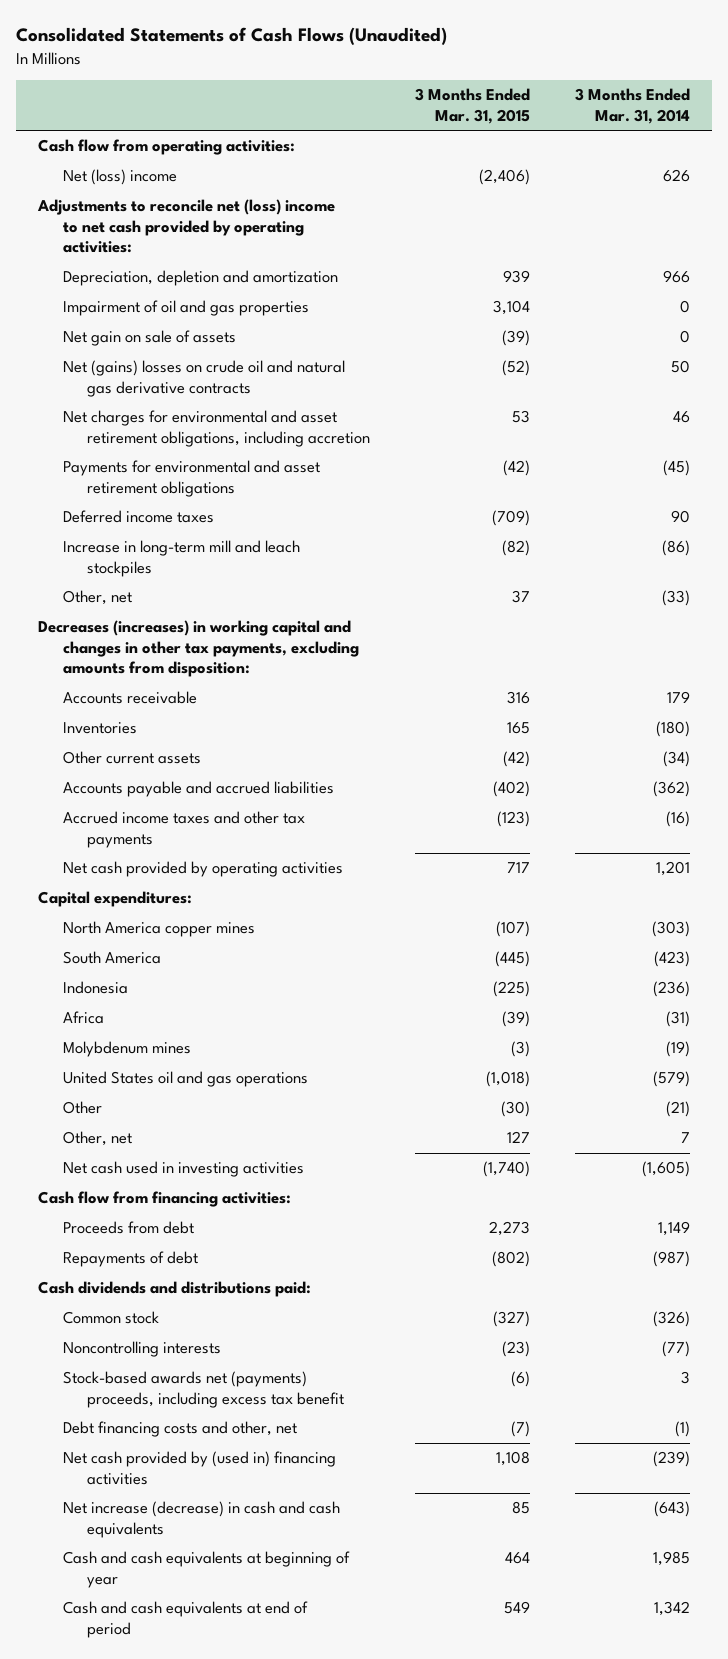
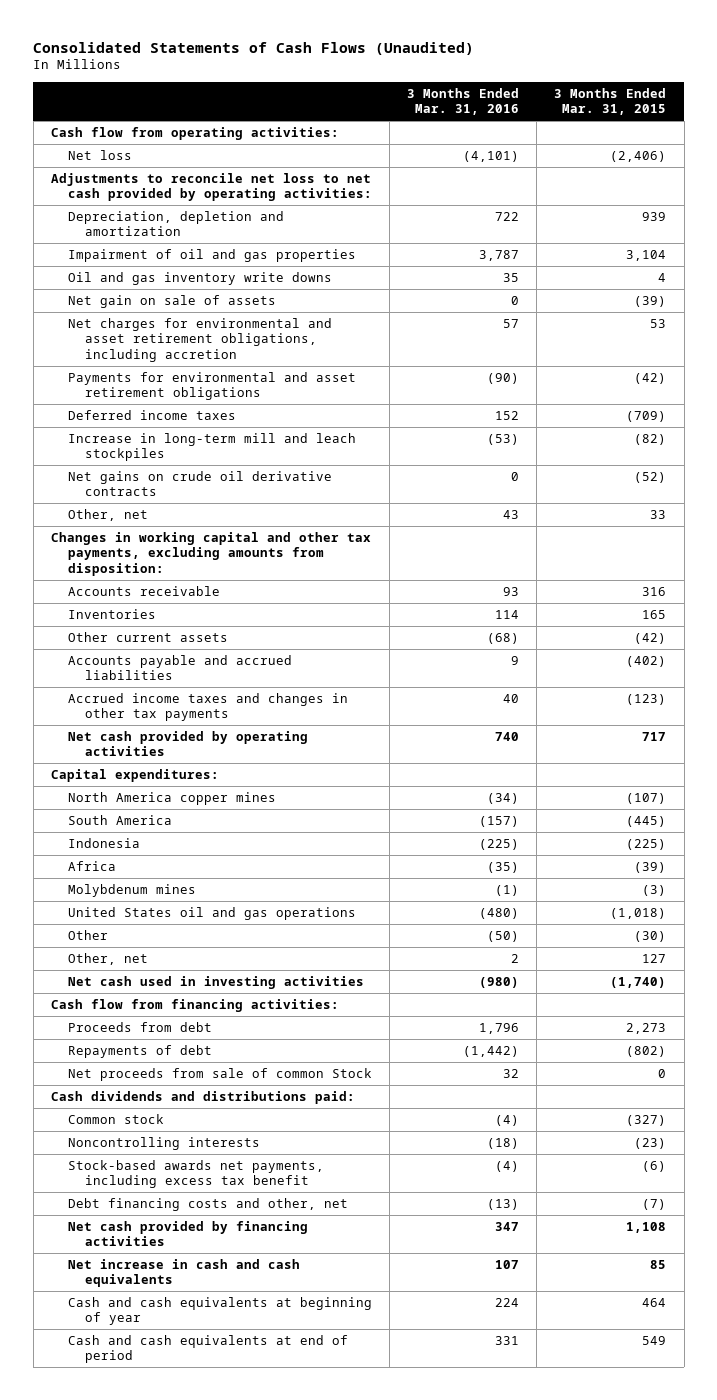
[574,88,690,124] 3 Months Ended Mar. 31, 2014 -> none
none -> [407,87,520,116] 3 Months Ended Mar. 31, 2016
[62,169,177,186] Net (loss) income -> [67,149,132,160] Net loss
[37,199,336,254] Adjustments to reconcile net (loss) income to net cash provided by operating activities: -> [50,172,372,202] Adjustments to reconcile net loss to net cash provided by operating activities:
none -> [67,271,332,285] Oil and gas inventory write downs
[62,360,345,397] Net (gains) losses on crude oil and natural gas derivative contracts -> none
none -> [67,470,332,497] Net gains on crude oil derivative contracts
[511,590,530,604] 37 -> [650,509,667,519] 33
[38,620,359,678] Decreases (increases) in working capital and changes in other tax payments, excluding amounts from disposition: -> [50,531,371,576] Changes in working capital and other tax payments, excluding amounts from disposition:
[62,811,305,848] Accrued income taxes and other tax payments -> [67,692,348,722] Accrued income taxes and changes in other tax payments
none -> [67,1067,372,1081] Net proceeds from sale of common Stock
[62,1371,344,1408] Stock-based awards net (payments) proceeds, including excess tax benefit -> [67,1159,324,1189] Stock-based awards net payments, including excess tax benefit
[62,1451,336,1485] Net cash provided by (used in) financing activities -> [67,1220,308,1247] Net cash provided by financing activities
[62,1501,340,1538] Net increase (decrease) in cash and cash equivalents -> [67,1258,300,1288] Net increase in cash and cash equivalents

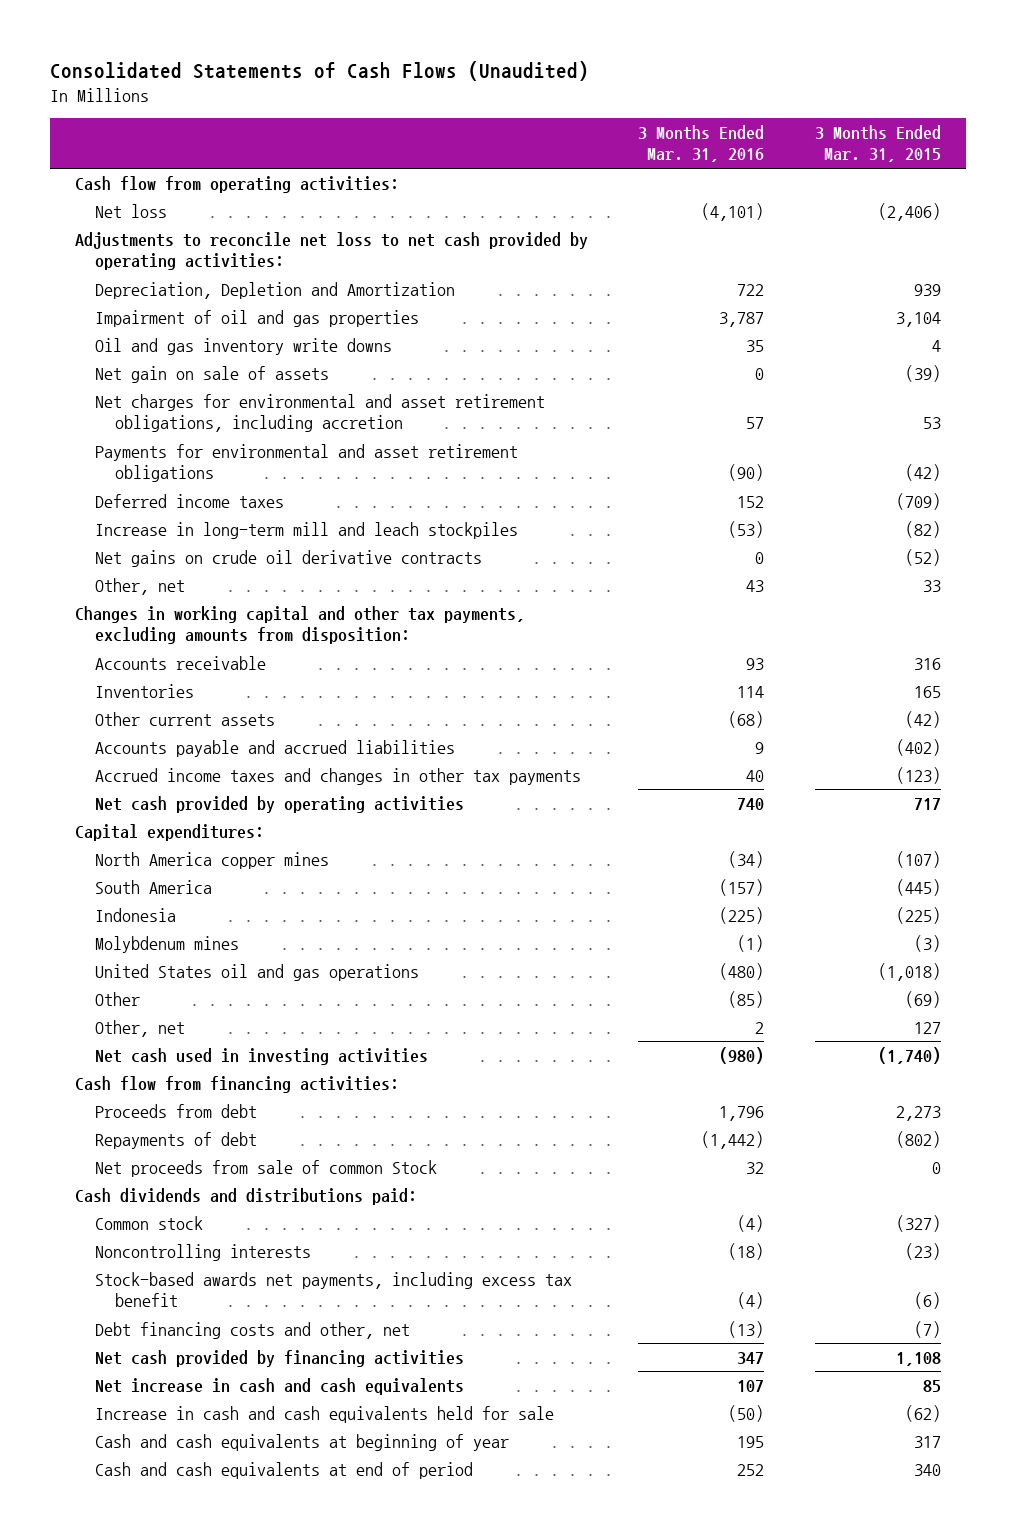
[67,210,284,237] Depreciation, depletion and amortization -> [95,281,456,299] Depreciation, Depletion and Amortization
[67,860,116,871] Africa -> none
[487,930,520,942] (50) -> [728,990,765,1008] (85)
[634,930,667,942] (30) -> [904,990,941,1008] (69)
none -> [95,1405,555,1423] Increase in cash and cash equivalents held for sale
[495,1297,520,1307] 224 -> [737,1435,765,1448] 195
[642,1297,667,1307] 464 -> [913,1435,941,1448] 317
[495,1335,520,1345] 331 -> [737,1463,765,1476] 252
[642,1335,667,1345] 549 -> [913,1463,941,1476] 340

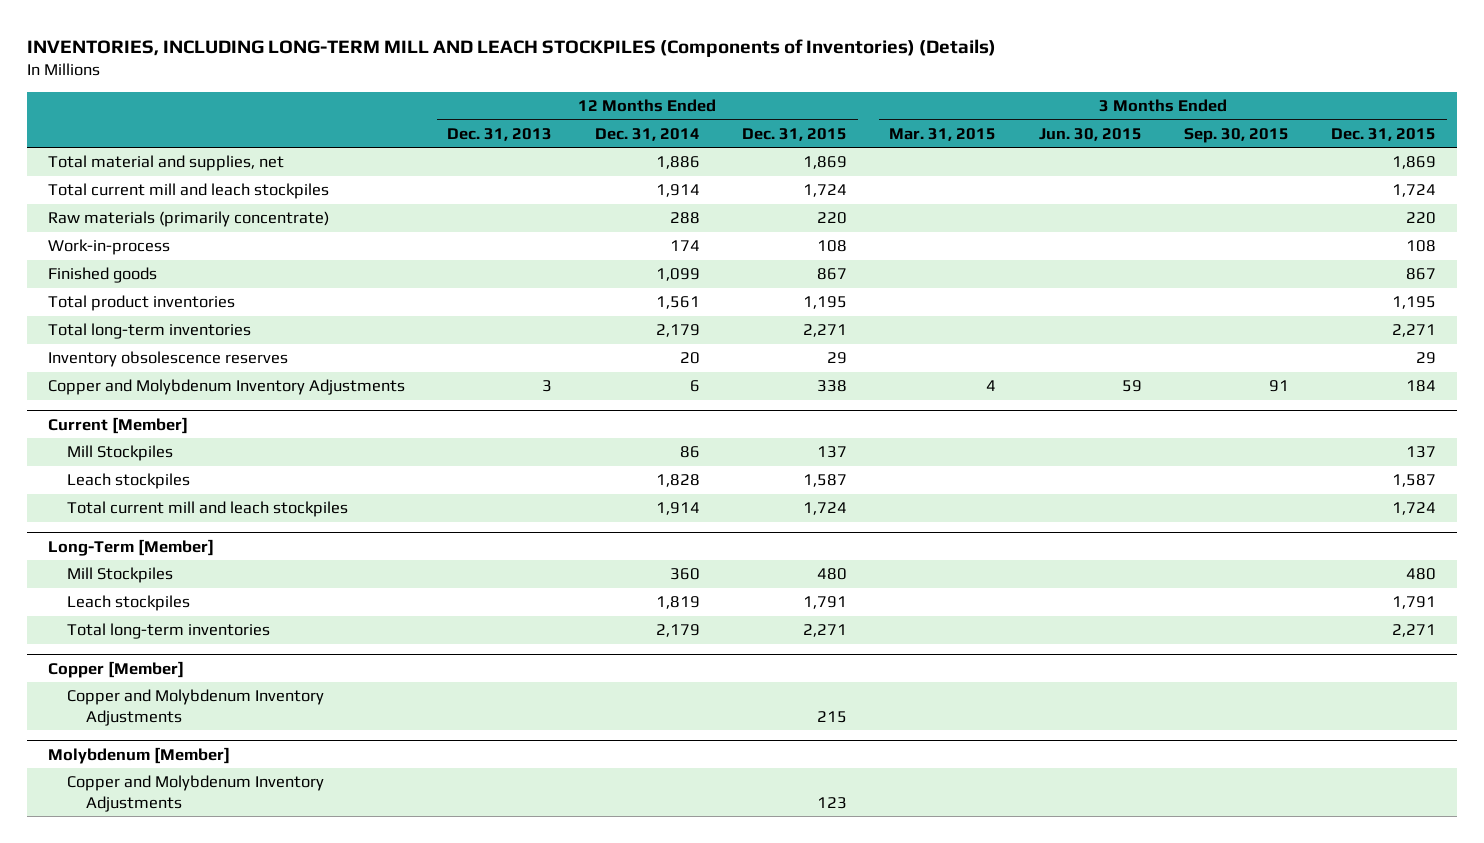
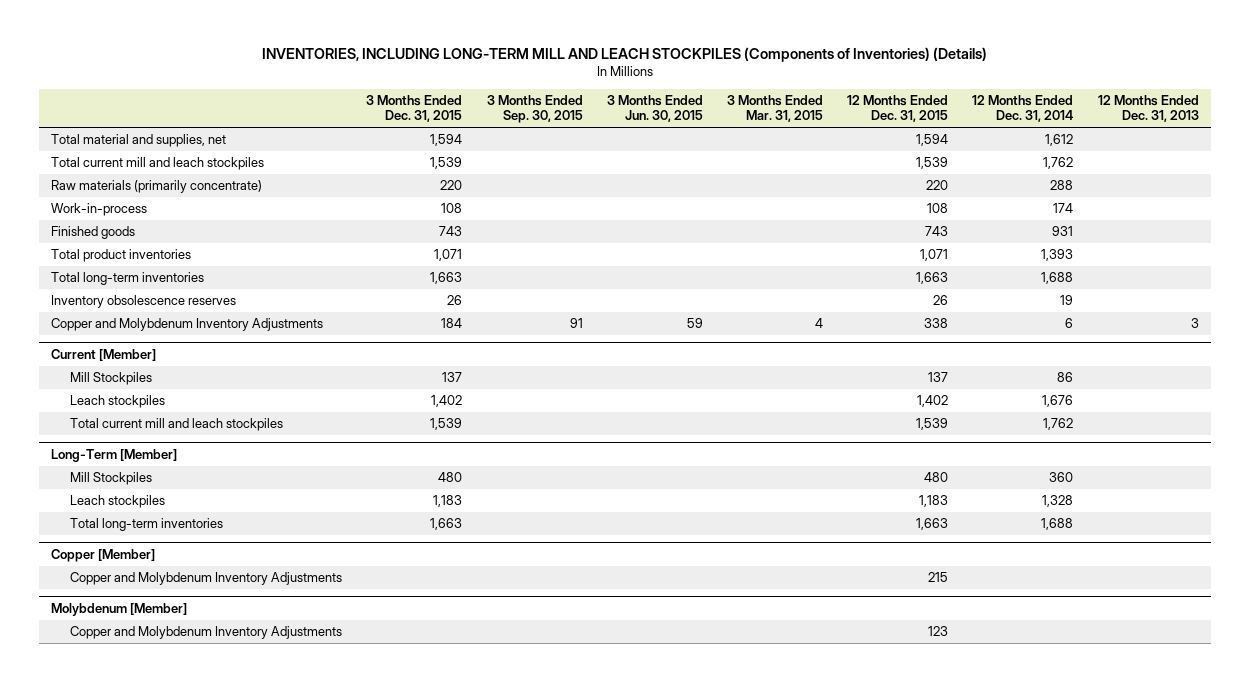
[655,156,700,170] 1,886 -> [1045,134,1074,147] 1,612
[802,156,847,170] 1,869 -> [916,134,949,147] 1,594
[1392,156,1437,170] 1,869 -> [430,134,463,147] 1,594
[655,184,700,198] 1,914 -> [1043,157,1074,170] 1,762
[802,184,847,198] 1,724 -> [916,157,949,170] 1,539
[1392,184,1437,198] 1,724 -> [430,157,463,170] 1,539
[655,268,700,282] 1,099 -> [1052,226,1074,237] 931
[816,268,847,281] 867 -> [925,226,949,237] 743
[1406,268,1437,281] 867 -> [439,226,463,237] 743
[655,296,700,310] 1,561 -> [1041,249,1074,262] 1,393
[802,296,847,310] 1,195 -> [920,249,949,262] 1,071
[1392,296,1437,310] 1,195 -> [434,249,463,262] 1,071
[655,324,700,338] 2,179 -> [1041,272,1074,285] 1,688
[802,324,847,338] 2,271 -> [916,272,949,285] 1,663
[1392,324,1437,338] 2,271 -> [430,272,463,285] 1,663
[679,352,700,365] 20 -> [1060,295,1074,306] 19
[826,352,847,365] 29 -> [933,295,949,306] 26
[1416,352,1437,365] 29 -> [447,295,463,306] 26
[655,474,700,488] 1,828 -> [1042,395,1074,408] 1,676
[802,474,847,488] 1,587 -> [917,395,949,408] 1,402
[1392,474,1437,488] 1,587 -> [431,395,463,408] 1,402
[655,502,700,516] 1,914 -> [1043,418,1074,431] 1,762
[802,502,847,516] 1,724 -> [916,418,949,431] 1,539
[1392,502,1437,516] 1,724 -> [430,418,463,431] 1,539
[655,596,700,610] 1,819 -> [1042,495,1074,508] 1,328
[802,596,847,610] 1,791 -> [919,495,949,508] 1,183
[1392,596,1437,610] 1,791 -> [433,495,463,508] 1,183
[655,624,700,638] 2,179 -> [1041,518,1074,531] 1,688
[802,624,847,638] 2,271 -> [916,518,949,531] 1,663
[1392,624,1437,638] 2,271 -> [430,518,463,531] 1,663

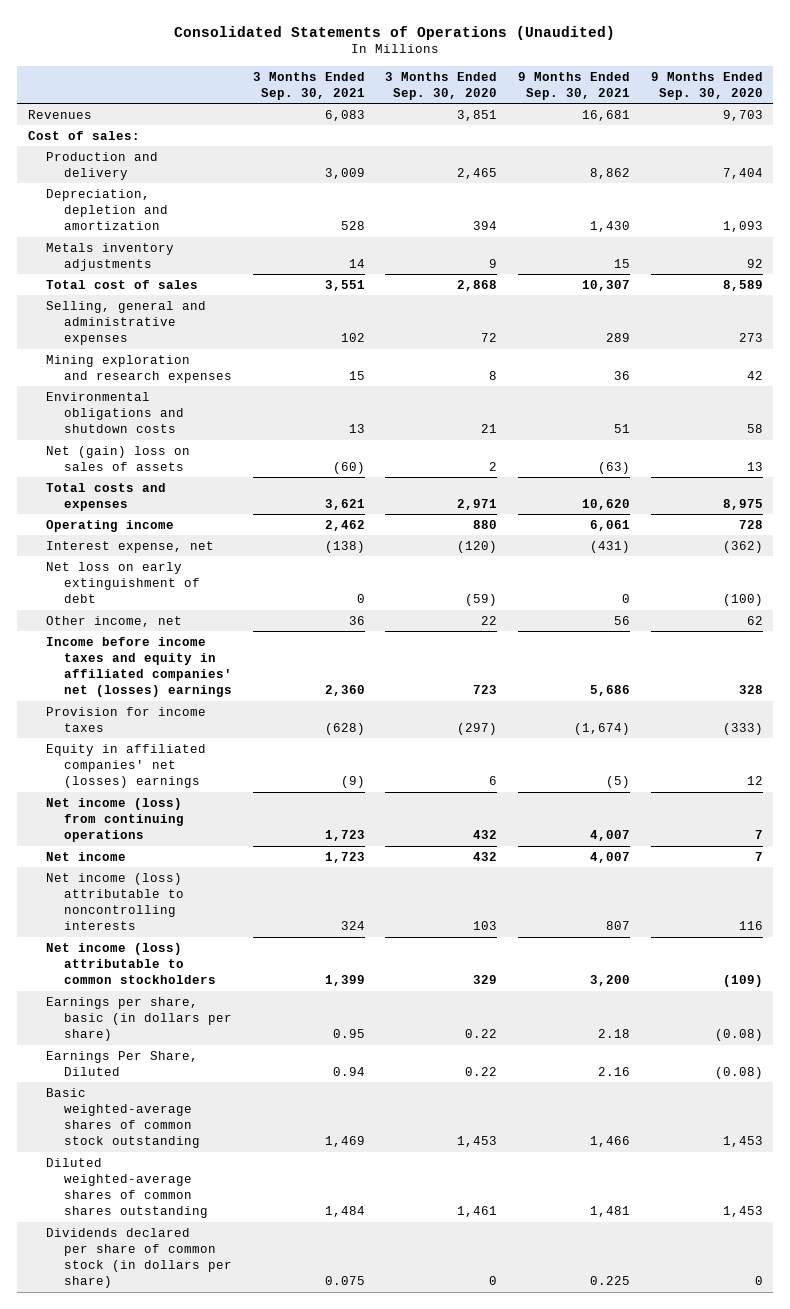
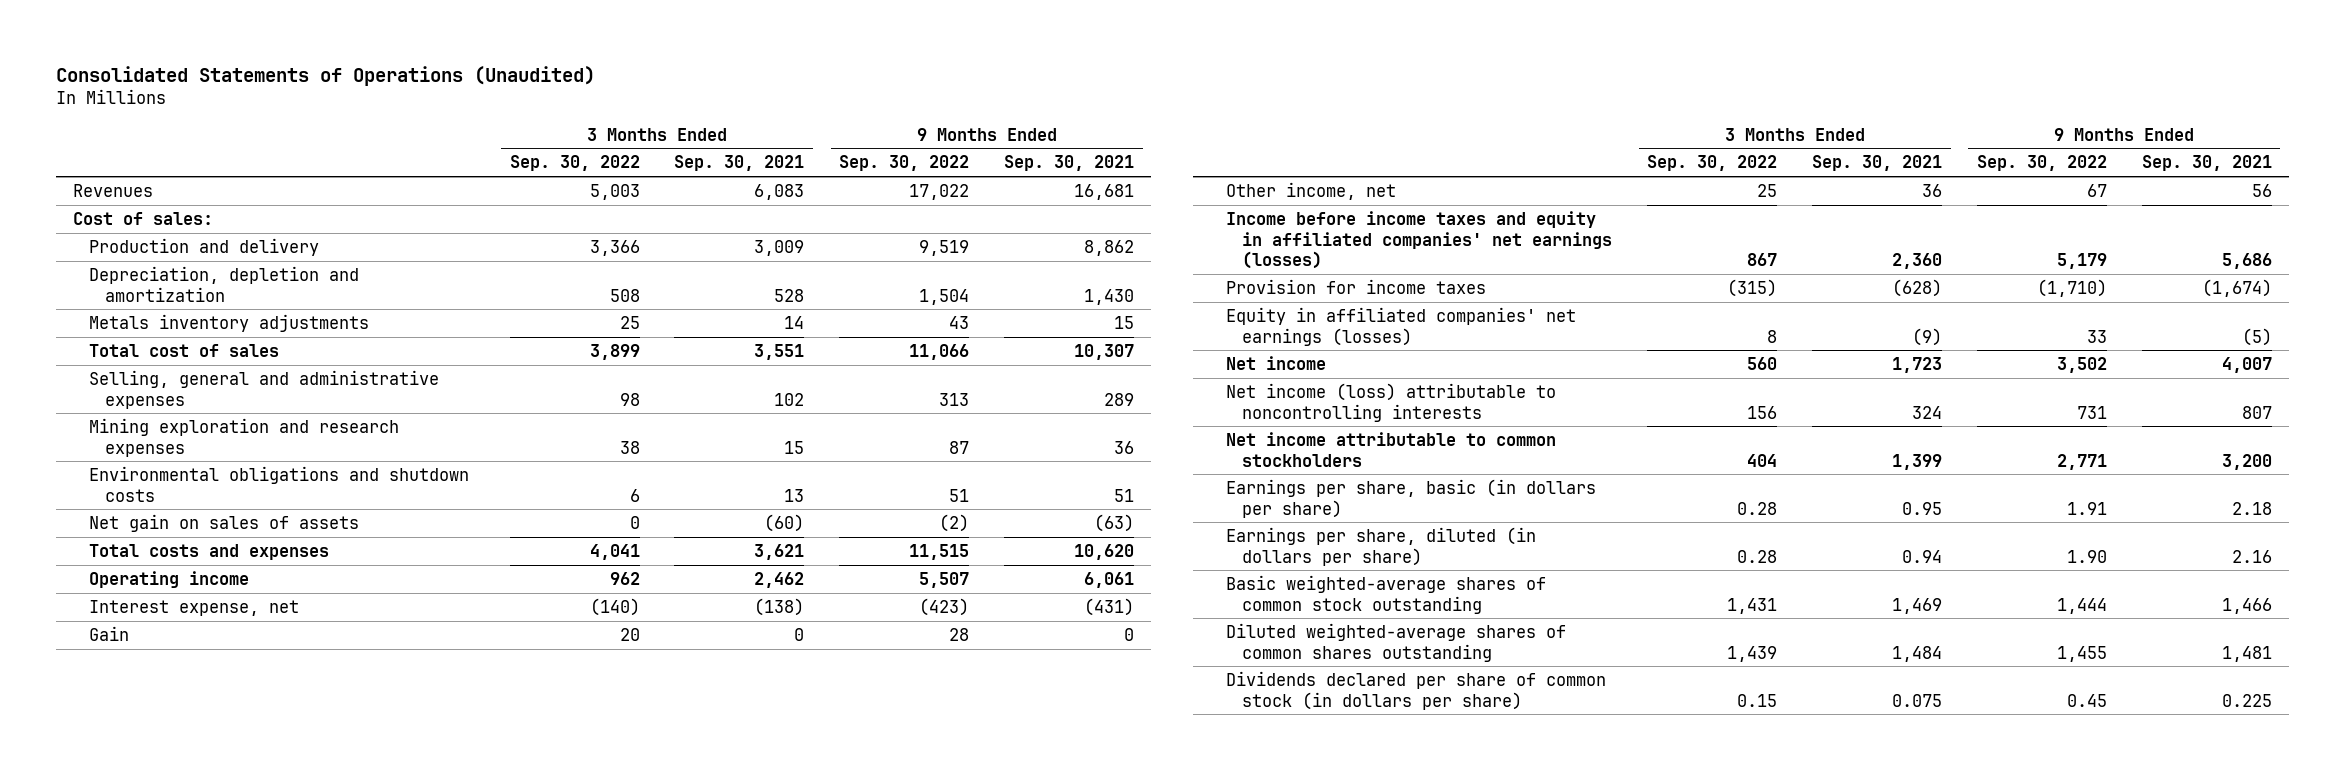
[385,71,498,100] 3 Months Ended Sep. 30, 2020 -> none
[650,71,763,100] 9 Months Ended Sep. 30, 2020 -> none
none -> [509,155,640,172] Sep. 30, 2022
none -> [839,155,970,172] Sep. 30, 2022
[45,445,190,471] Net (gain) loss on sales of assets -> [88,513,359,532] Net gain on sales of assets
[45,561,200,604] Net loss on early extinguishment of debt -> [88,625,129,641] Gain
[45,636,232,698] Income before income taxes and equity in affiliated companies' net (losses) earnings -> [1226,210,1613,270] Income before income taxes and equity in affiliated companies' net earnings (losses)
[45,797,184,843] Net income (loss) from continuing operations -> none
[45,743,206,789] Equity in affiliated companies' net (losses) earnings -> [1226,306,1577,346] Equity in affiliated companies' net earnings (losses)
[45,942,216,985] Net income (loss) attributable to common stockholders -> [1226,431,1557,467] Net income attributable to common stockholders
[45,1050,198,1076] Earnings Per Share, Diluted -> [1226,526,1537,566] Earnings per share, diluted (in dollars per share)

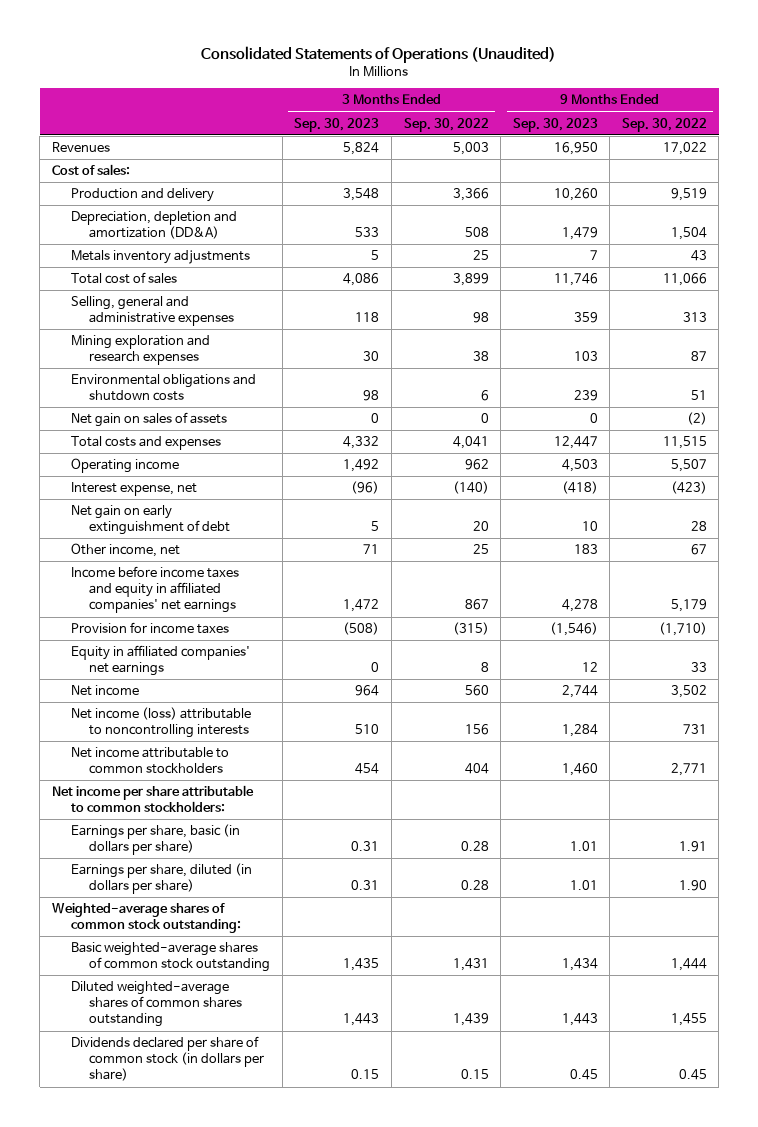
[674,155,805,172] Sep. 30, 2021 -> none
[1003,155,1134,172] Sep. 30, 2021 -> none
none -> [294,117,380,132] Sep. 30, 2023
none -> [512,117,598,132] Sep. 30, 2023
[88,265,359,302] Depreciation, depletion and amortization -> [70,211,237,240] Depreciation, depletion and amortization (DD&A)
[88,625,129,641] Gain -> [70,505,231,536] Net gain on early extinguishment of debt
[1226,210,1613,270] Income before income taxes and equity in affiliated companies' net earnings (losses) -> [70,566,239,614] Income before income taxes and equity in affiliated companies' net earnings
[1226,306,1577,346] Equity in affiliated companies' net earnings (losses) -> [70,645,250,677] Equity in affiliated companies' net earnings
none -> [51,785,254,813] Net income per share attributable to common stockholders:
none -> [51,903,241,934] Weighted-average shares of common stock outstanding:

